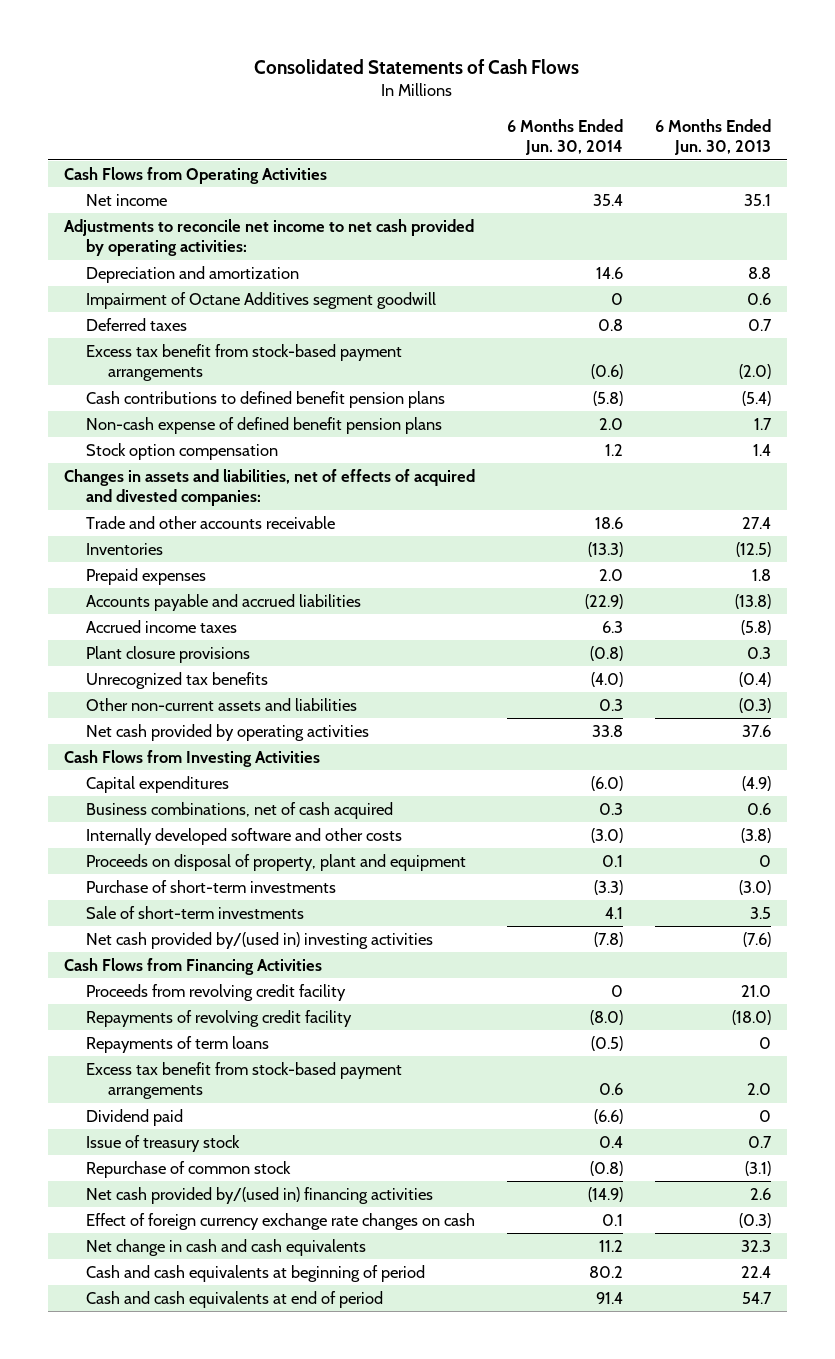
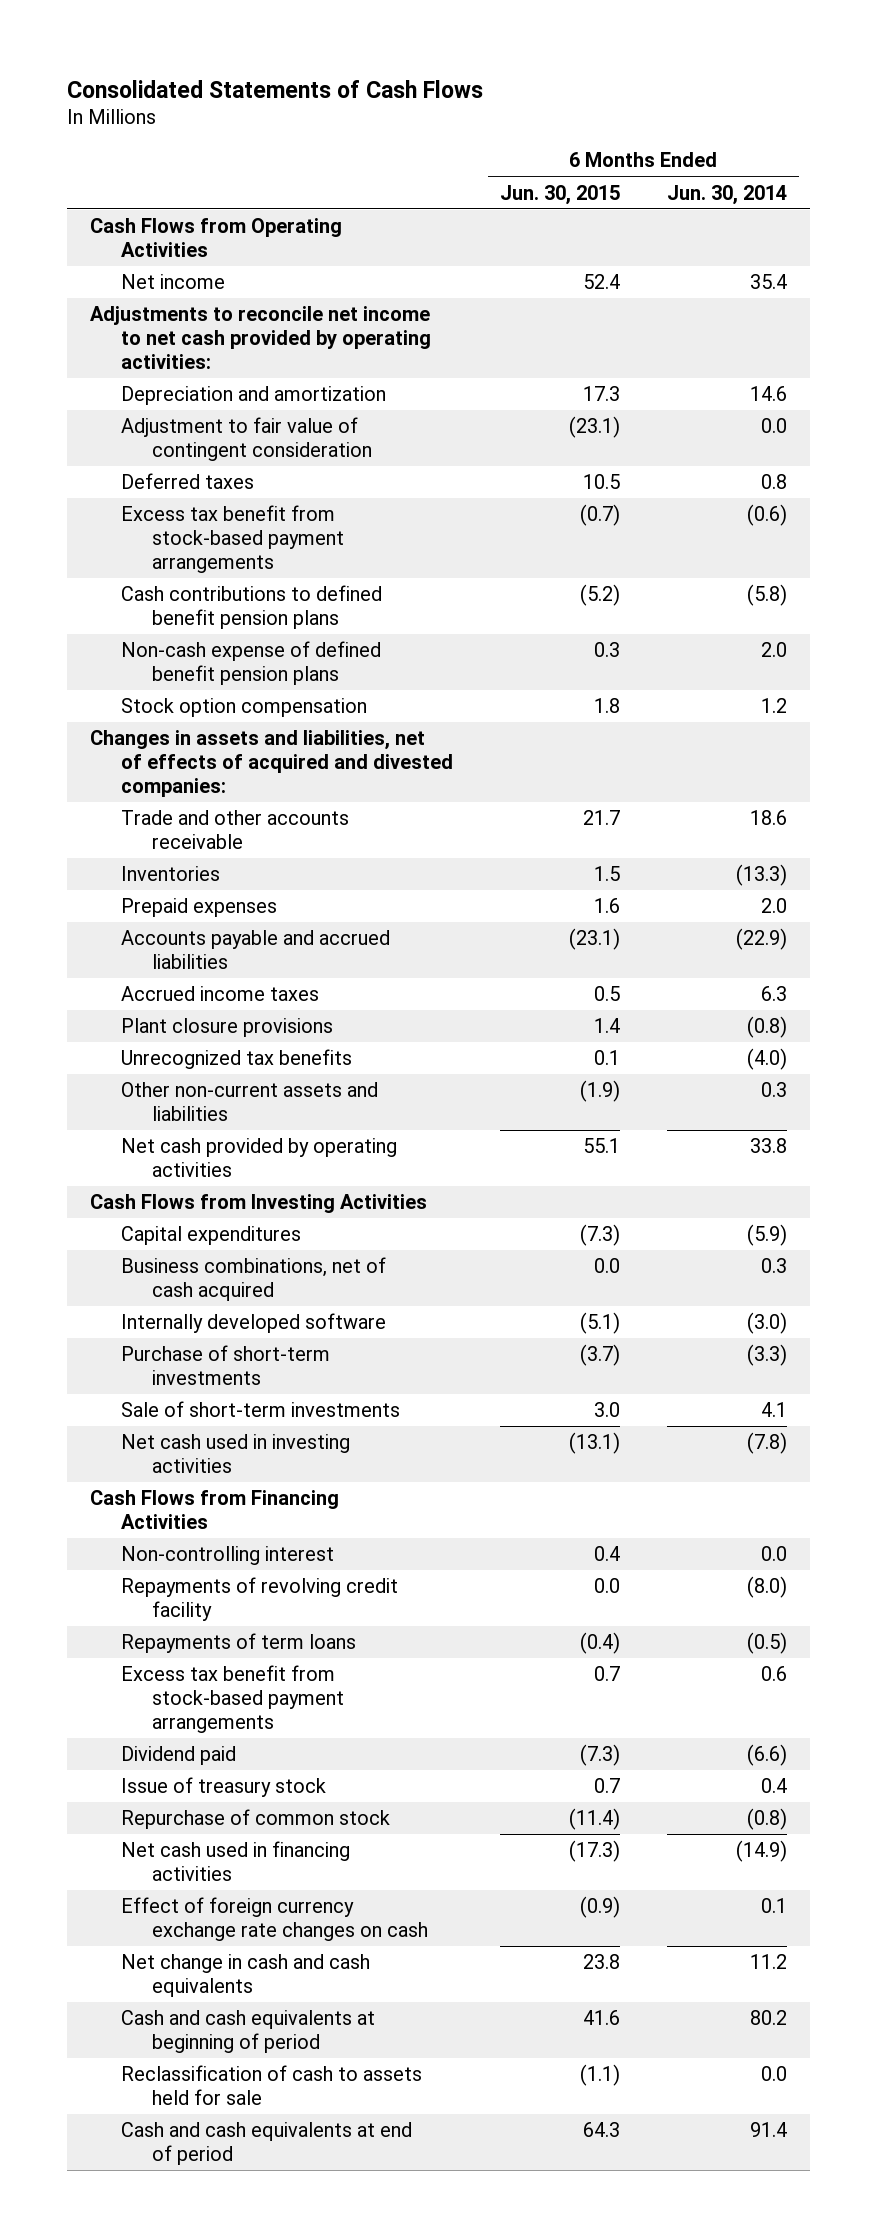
[654,118,771,156] 6 Months Ended Jun. 30, 2013 -> none
none -> [499,184,620,205] Jun. 30, 2015
[86,291,437,309] Impairment of Octane Additives segment goodwill -> none
none -> [121,417,372,462] Adjustment to fair value of contingent consideration
[591,775,624,791] (6.0) -> [746,1224,787,1247] (5.9)
[86,853,467,871] Proceeds on disposal of property, plant and equipment -> none
[86,827,403,845] Internally developed software and other costs -> [121,1313,387,1334] Internally developed software
[86,931,434,949] Net cash provided by/(used in) investing activities -> [121,1434,351,1474] Net cash used in investing activities
[86,983,347,1001] Proceeds from revolving credit facility -> none
none -> [121,1546,335,1566] Non-controlling interest
[86,1186,434,1204] Net cash provided by/(used in) financing activities -> [121,1841,351,1882] Net cash used in financing activities
none -> [121,2065,423,2106] Reclassification of cash to assets held for sale

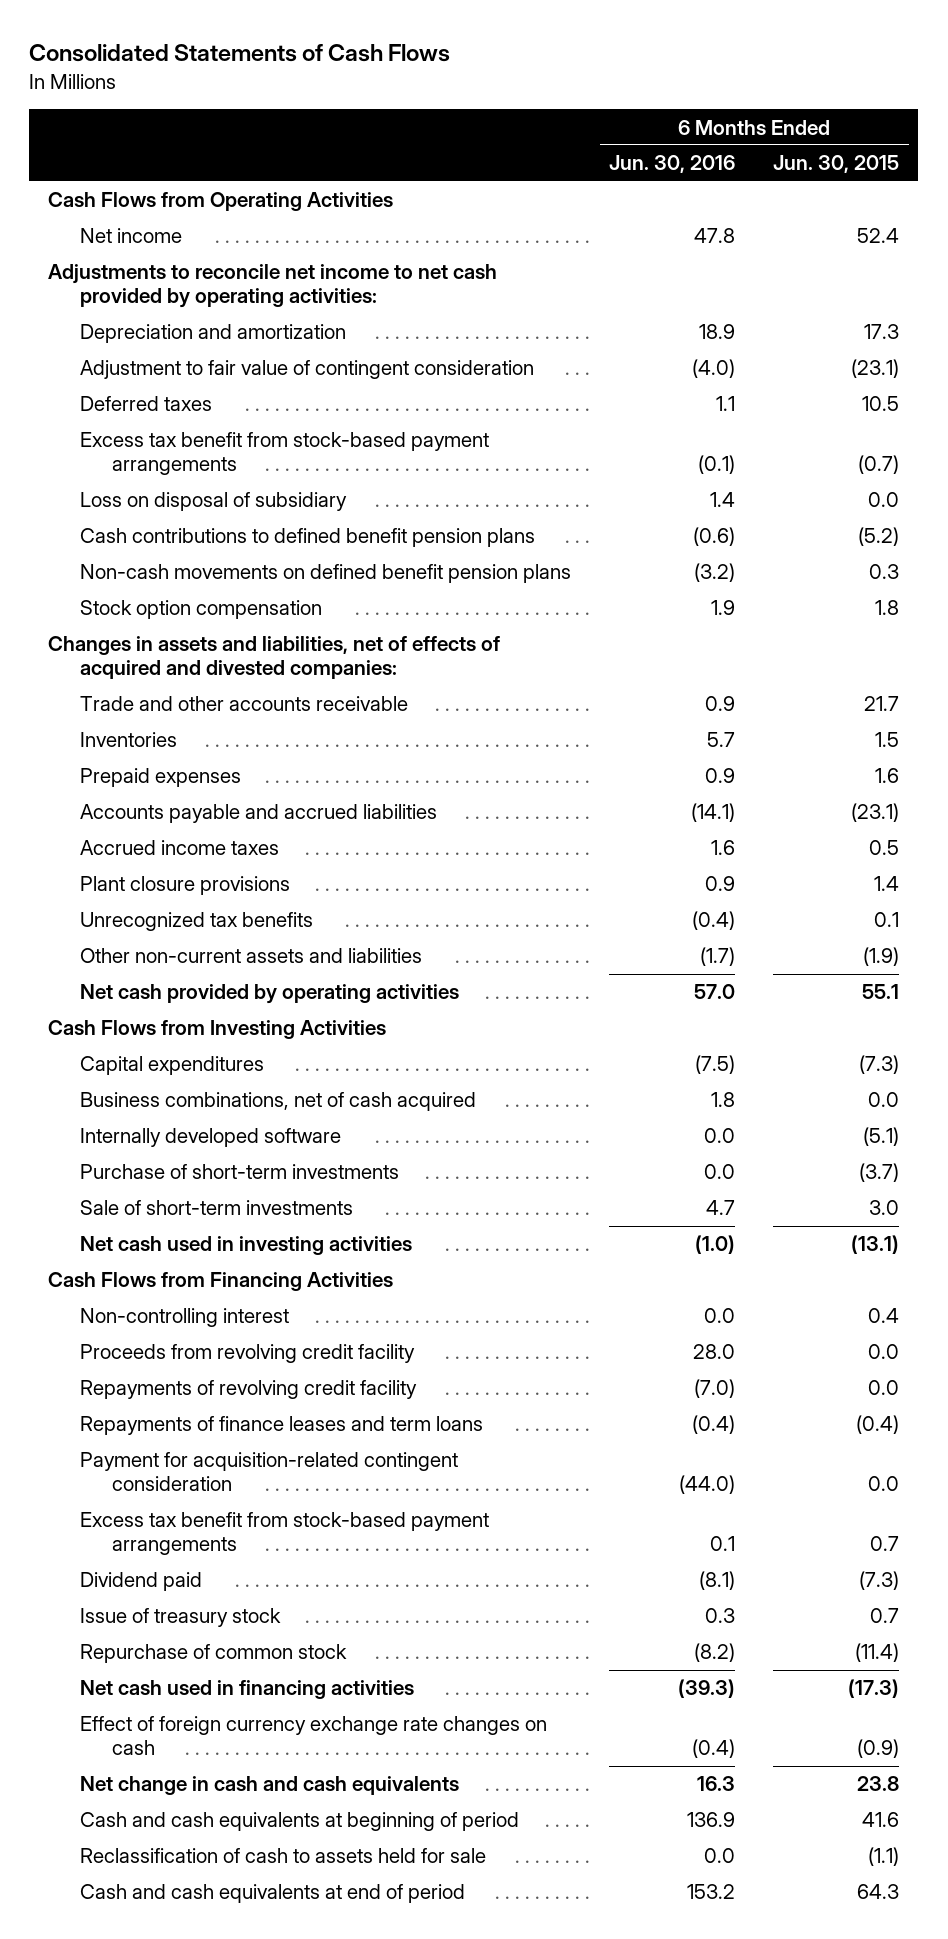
[666,184,787,205] Jun. 30, 2014 -> none
none -> [609,155,736,174] Jun. 30, 2016
none -> [80,492,348,512] Loss on disposal of subsidiary
[121,641,382,686] Non-cash expense of defined benefit pension plans -> [80,564,572,584] Non-cash movements on defined benefit pension plans
none -> [80,1344,416,1364] Proceeds from revolving credit facility
[121,1633,357,1654] Repayments of term loans -> [80,1416,484,1436] Repayments of finance leases and term loans
none -> [80,1452,459,1492] Payment for acquisition-related contingent consideration

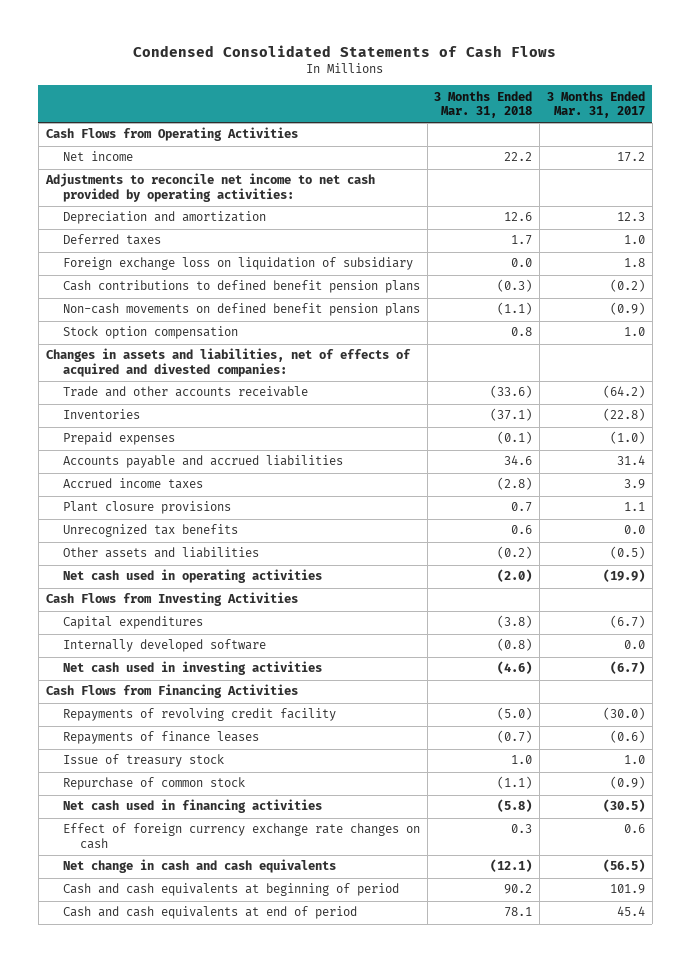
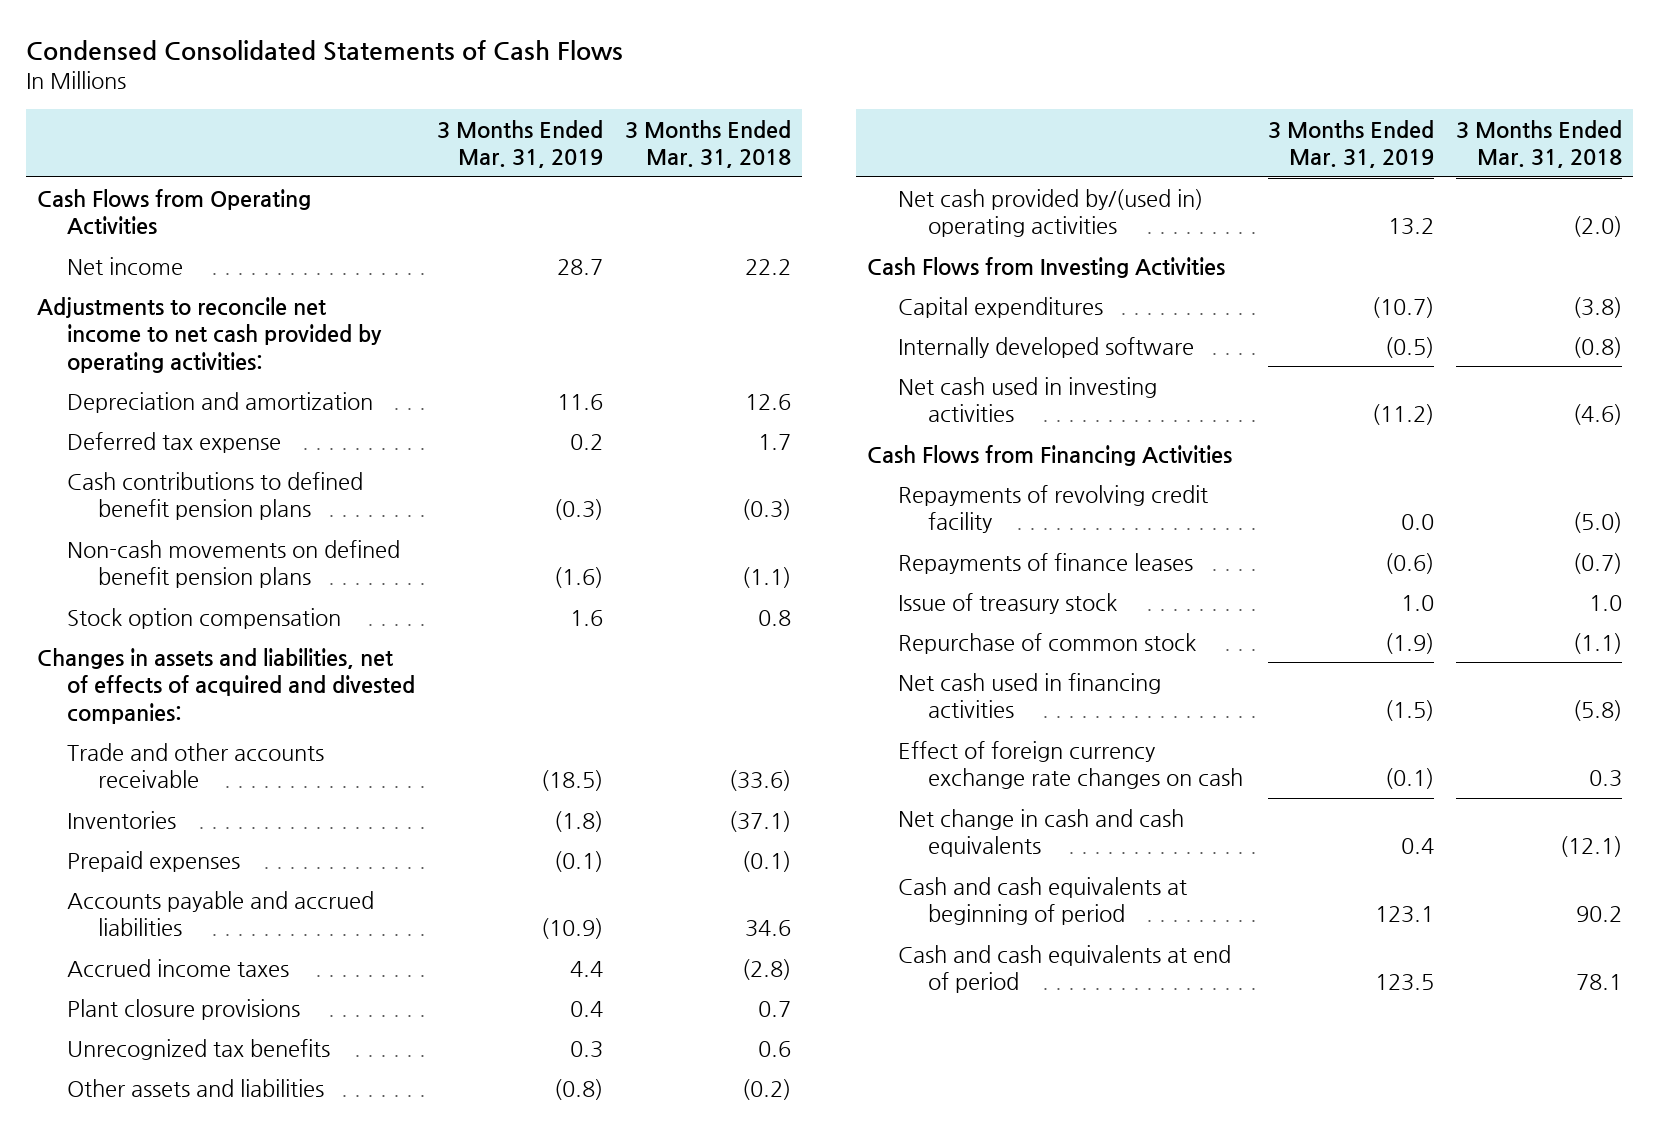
[546,90,645,119] 3 Months Ended Mar. 31, 2017 -> none
none -> [437,119,604,169] 3 Months Ended Mar. 31, 2019
[62,257,413,271] Foreign exchange loss on liquidation of subsidiary -> none
[62,234,161,246] Deferred taxes -> [67,431,282,453] Deferred tax expense
[62,569,322,584] Net cash used in operating activities -> [897,188,1203,238] Net cash provided by/(used in) operating activities

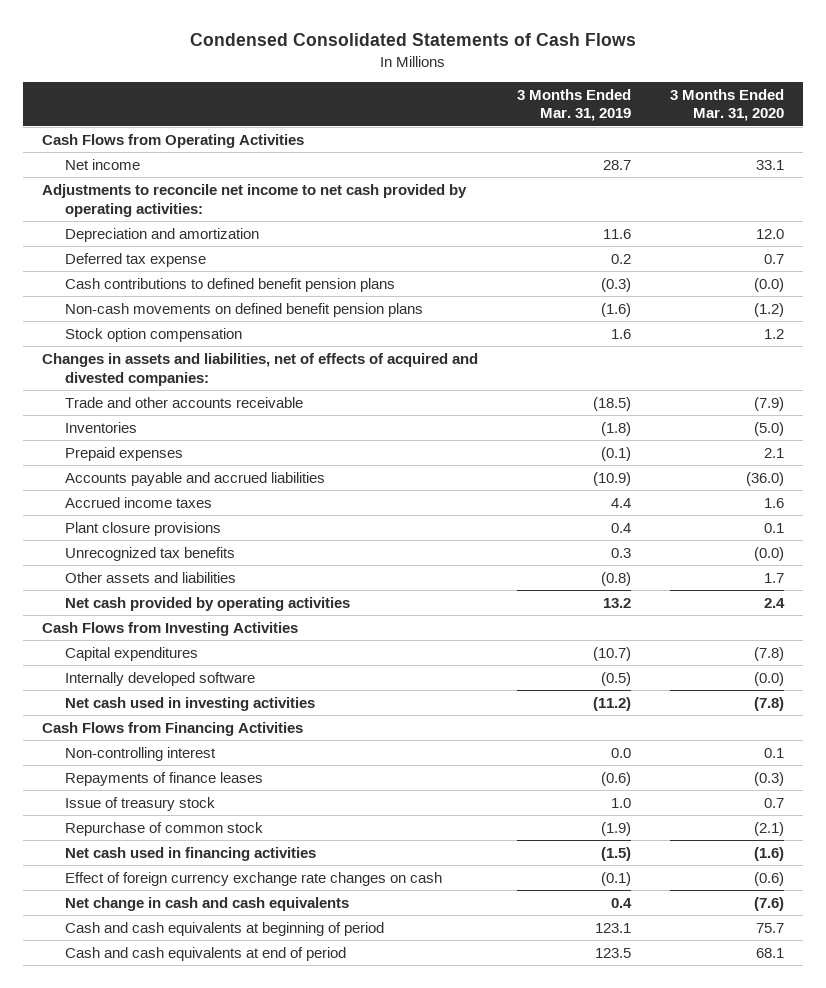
[625,119,792,169] 3 Months Ended Mar. 31, 2018 -> none
none -> [669,88,784,122] 3 Months Ended Mar. 31, 2020
[897,188,1203,238] Net cash provided by/(used in) operating activities -> [65,596,351,611] Net cash provided by operating activities
[897,484,1208,534] Repayments of revolving credit facility -> none
none -> [65,746,217,761] Non-controlling interest

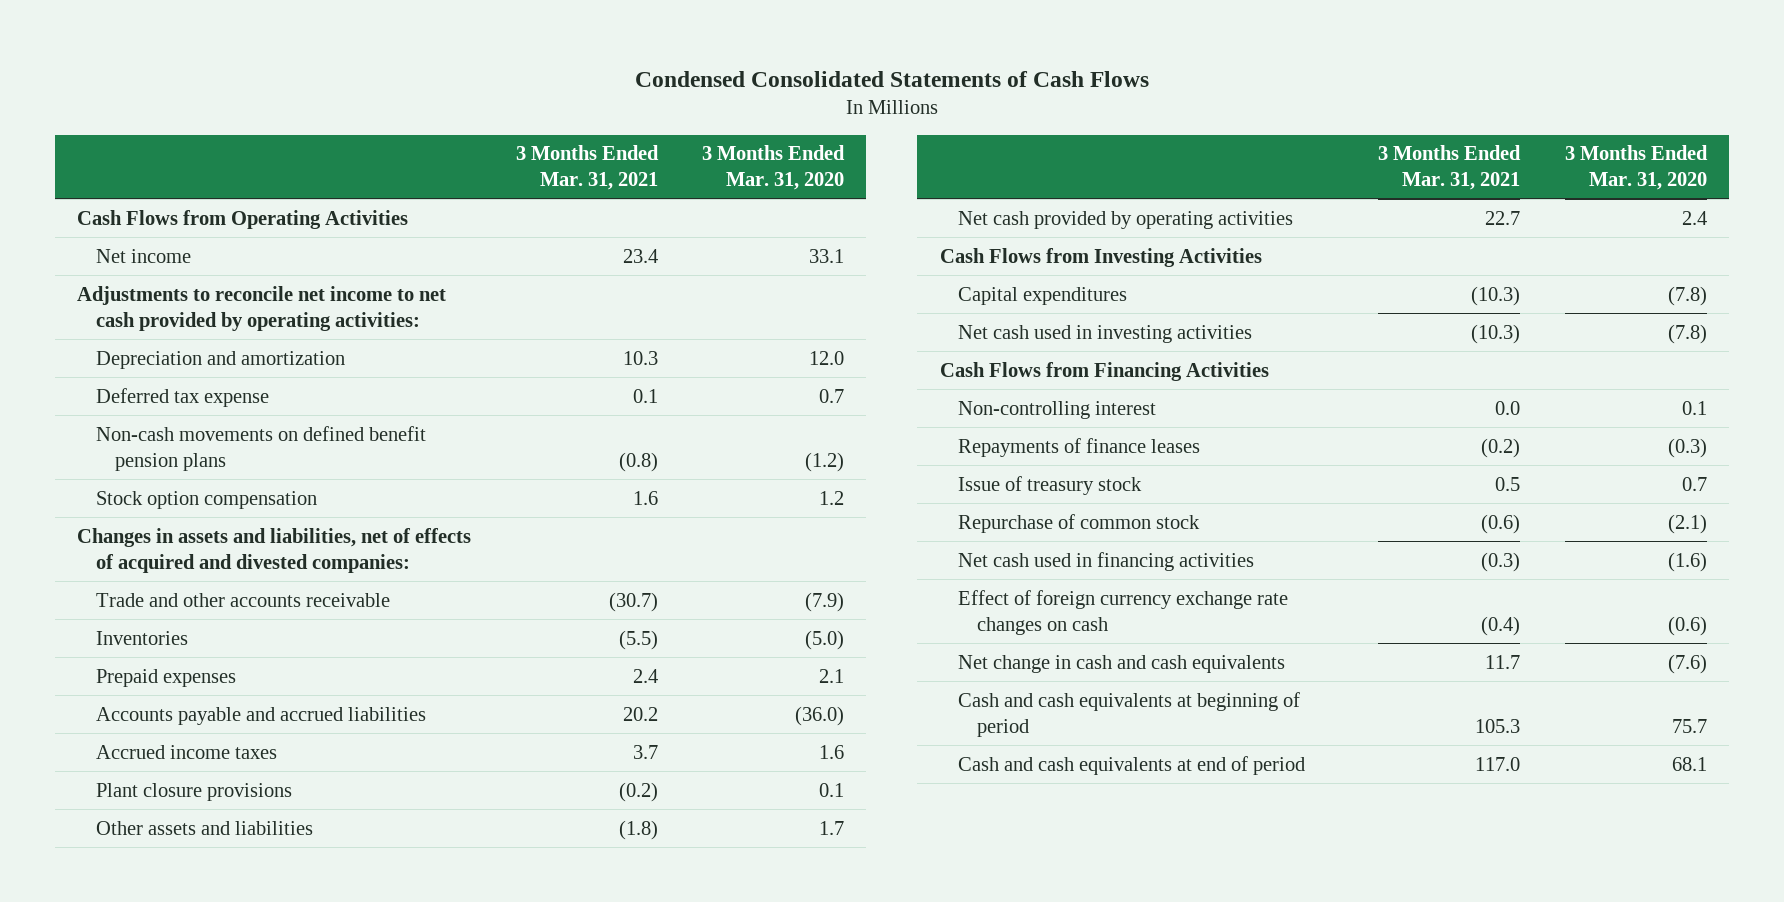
[516,88,631,122] 3 Months Ended Mar. 31, 2019 -> none
none -> [515,145,659,191] 3 Months Ended Mar. 31, 2021
[65,277,396,292] Cash contributions to defined benefit pension plans -> none
[65,546,236,561] Unrecognized tax benefits -> none
[65,671,256,686] Internally developed software -> none

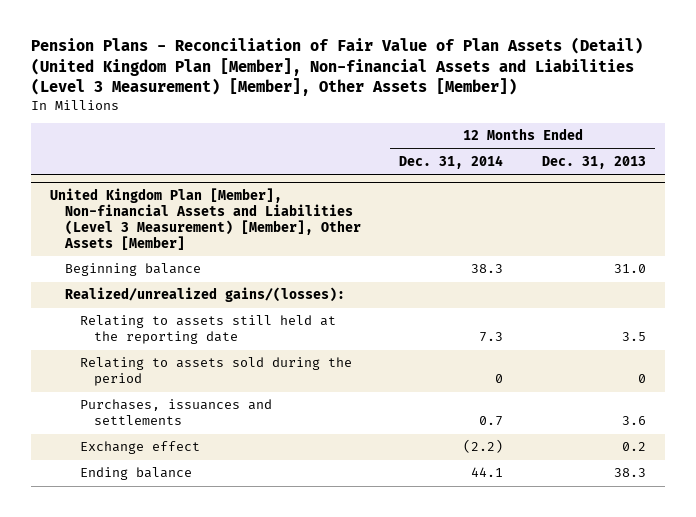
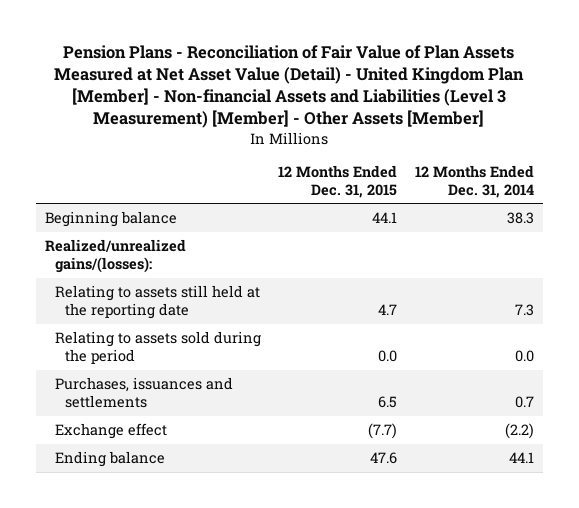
[31,37,644,97] Pension Plans - Reconciliation of Fair Value of Plan Assets (Detail) (United Kingdom Plan [Member], Non-financial Assets and Liabilities (Level 3 Measurement) [Member], Other Assets [Member]) -> [54,44,525,129] Pension Plans - Reconciliation of Fair Value of Plan Assets Measured at Net Asset Value (Detail) - United Kingdom Plan [Member] - Non-financial Assets and Liabilities (Level 3 Measurement) [Member] - Other Assets [Member]
[541,156,646,170] Dec. 31, 2013 -> none
none -> [278,164,398,198] 12 Months Ended Dec. 31, 2015
[50,188,361,251] United Kingdom Plan [Member], Non-financial Assets and Liabilities (Level 3 Measurement) [Member], Other Assets [Member] -> none
[495,374,504,384] 0 -> [515,349,535,362] 0.0

